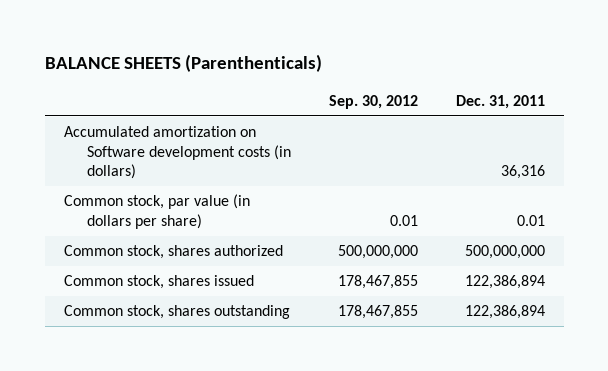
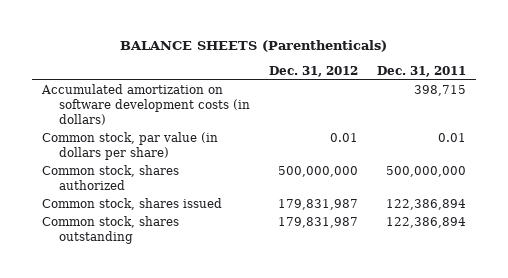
[328,94,418,109] Sep. 30, 2012 -> none
none -> [268,65,358,77] Dec. 31, 2012
[63,126,292,180] Accumulated amortization on Software development costs (in dollars) -> [40,84,250,125] Accumulated amortization on software development costs (in dollars)
[500,165,545,180] 36,316 -> [414,85,467,97] 398,715

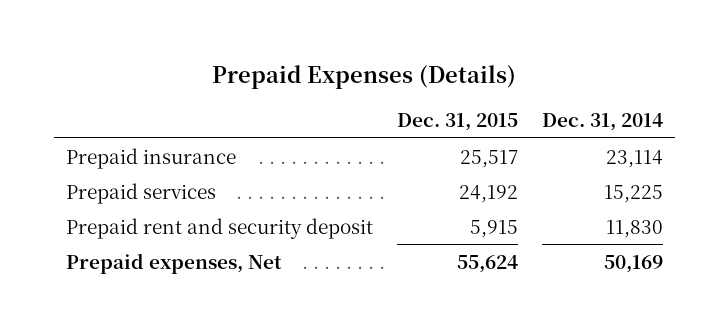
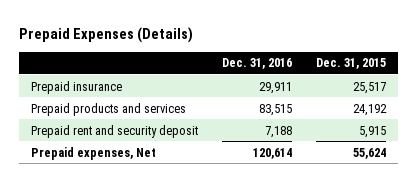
[541,112,663,131] Dec. 31, 2014 -> none
none -> [222,58,293,70] Dec. 31, 2016
[65,182,216,204] Prepaid services -> [31,102,187,116] Prepaid products and services

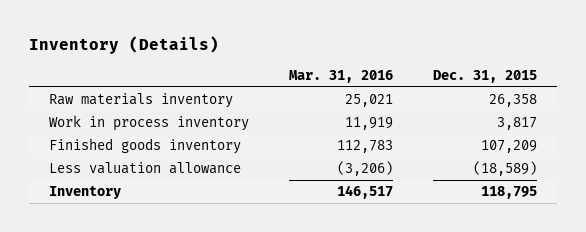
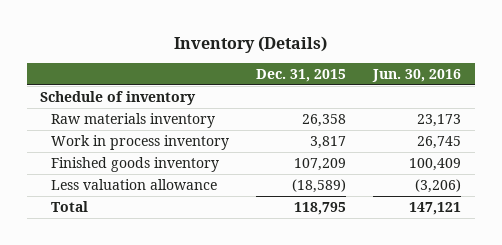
[288,69,393,83] Mar. 31, 2016 -> none
none -> [372,68,462,82] Jun. 30, 2016
none -> [40,91,197,106] Schedule of inventory
[48,186,121,200] Inventory -> [51,201,89,213] Total

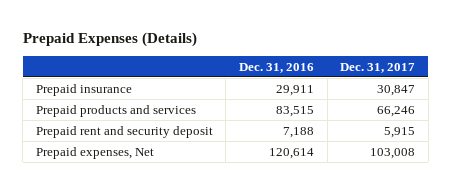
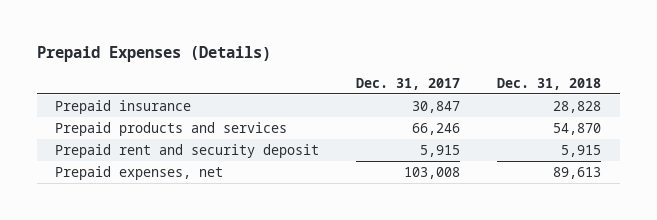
[238,62,314,73] Dec. 31, 2016 -> none
none -> [497,77,602,90] Dec. 31, 2018
[35,146,154,159] Prepaid expenses, Net -> [55,165,224,180] Prepaid expenses, net

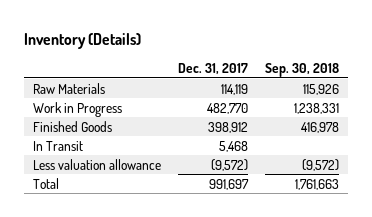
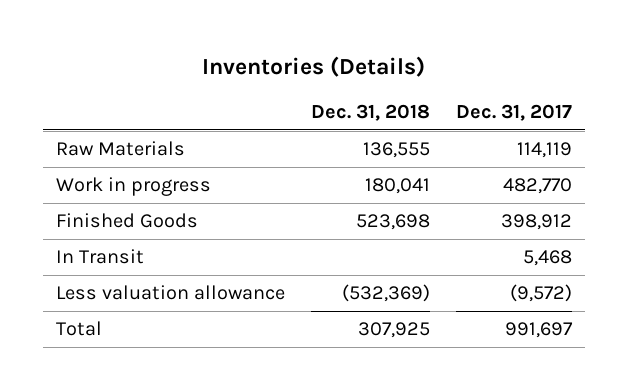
[23,32,141,49] Inventory (Details) -> [201,55,425,77] Inventories (Details)
[265,62,340,77] Sep. 30, 2018 -> none
none -> [310,104,430,122] Dec. 31, 2018
[32,101,122,117] Work in Progress -> [55,177,211,197] Work in progress

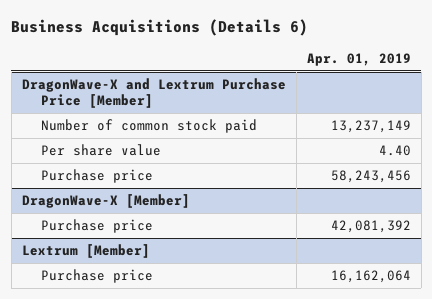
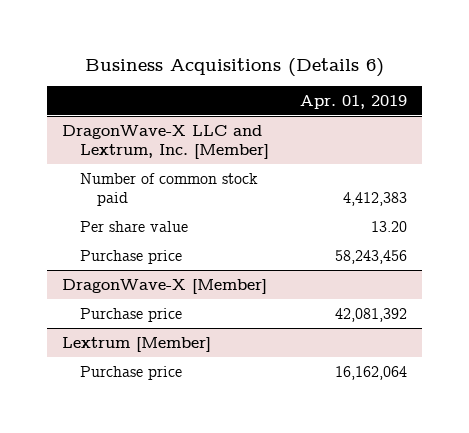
[21,78,286,109] DragonWave-X and Lextrum Purchase Price [Member] -> [62,124,269,160] DragonWave-X LLC and Lextrum, Inc. [Member]
[330,120,411,134] 13,237,149 -> [342,192,407,207] 4,412,383
[378,145,411,157] 4.40 -> [370,220,407,232] 13.20

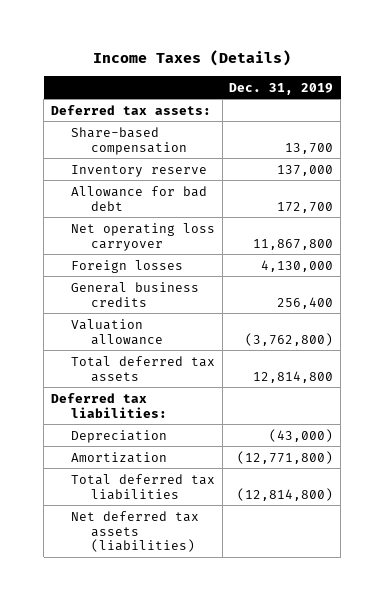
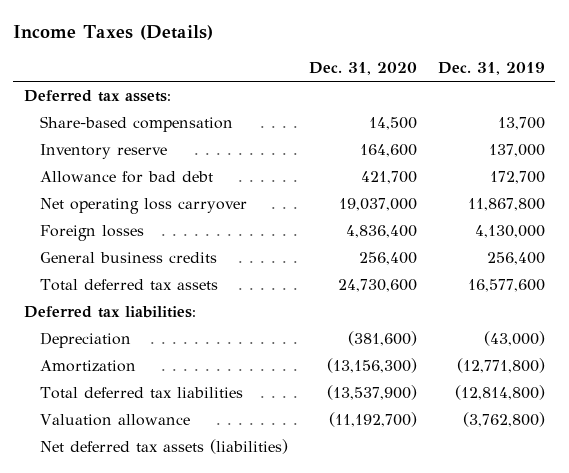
none -> [308,62,417,76] Dec. 31, 2020
[253,370,334,383] 12,814,800 -> [467,279,545,293] 16,577,600
[71,318,164,345] Valuation allowance -> [39,414,190,427] Valuation allowance

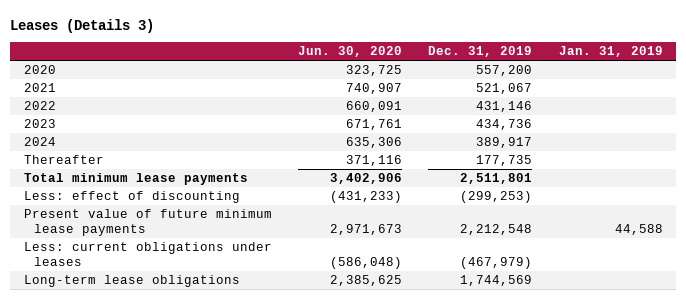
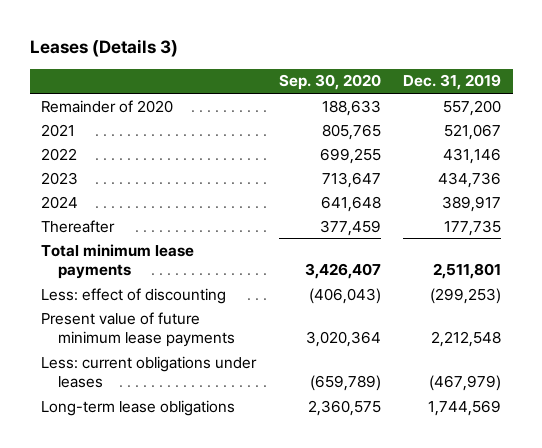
[297,46,402,58] Jun. 30, 2020 -> none
[558,46,663,58] Jan. 31, 2019 -> none
none -> [278,74,381,91] Sep. 30, 2020
[23,65,56,75] 2020 -> [41,99,174,113] Remainder of 2020

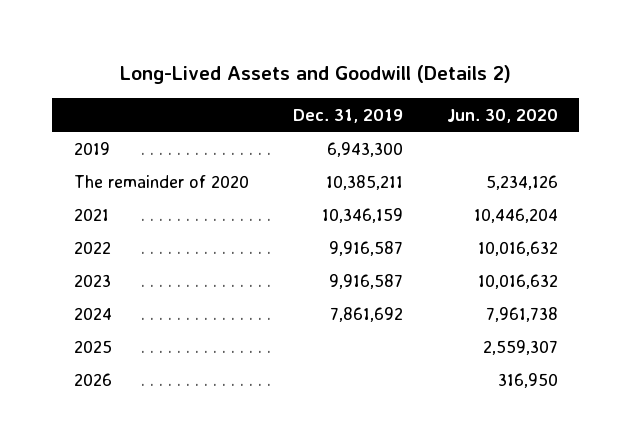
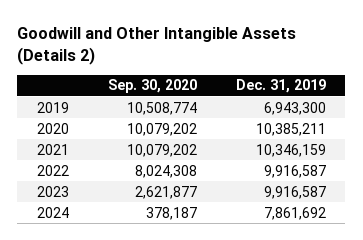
[119,65,511,85] Long-Lived Assets and Goodwill (Details 2) -> [17,26,297,65] Goodwill and Other Intangible Assets (Details 2)
[446,108,558,123] Jun. 30, 2020 -> none
none -> [107,79,197,94] Sep. 30, 2020
[74,174,250,188] The remainder of 2020 -> [36,122,69,134] 2020
[74,339,113,353] 2025 -> none
[74,372,113,386] 2026 -> none

